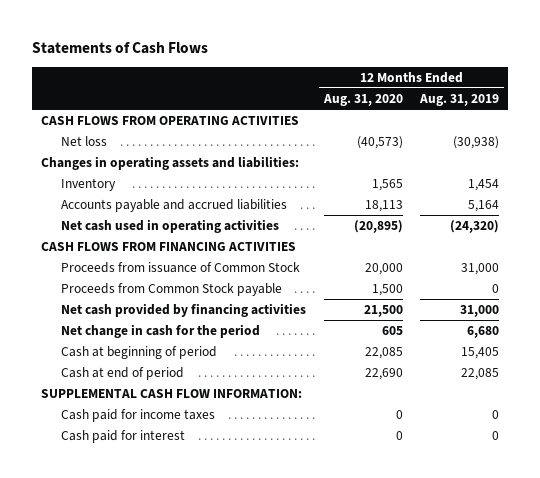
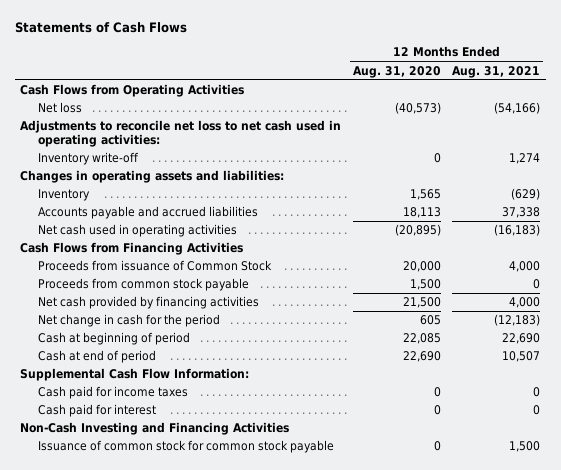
[419,93,500,106] Aug. 31, 2019 -> none
none -> [452,65,541,78] Aug. 31, 2021
[41,116,300,126] CASH FLOWS FROM OPERATING ACTIVITIES -> [20,84,245,98] Cash Flows from Operating Activities
none -> [20,120,342,148] Adjustments to reconcile net loss to net cash used in operating activities:
none -> [37,152,139,166] Inventory write-off
[41,242,297,252] CASH FLOWS FROM FINANCING ACTIVITIES -> [20,242,244,256] Cash Flows from Financing Activities
[61,283,283,297] Proceeds from Common Stock payable -> [37,278,249,292] Proceeds from common stock payable
[41,389,303,399] SUPPLEMENTAL CASH FLOW INFORMATION: -> [20,368,250,382] Supplemental Cash Flow Information:
none -> [20,422,290,436] Non-Cash Investing and Financing Activities
none -> [37,440,334,454] Issuance of common stock for common stock payable

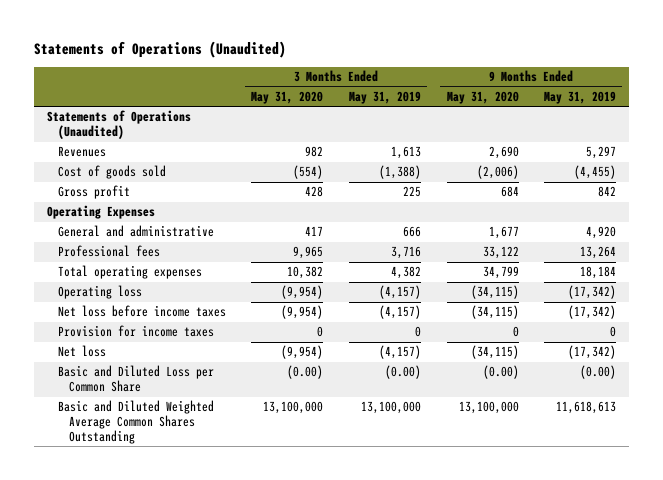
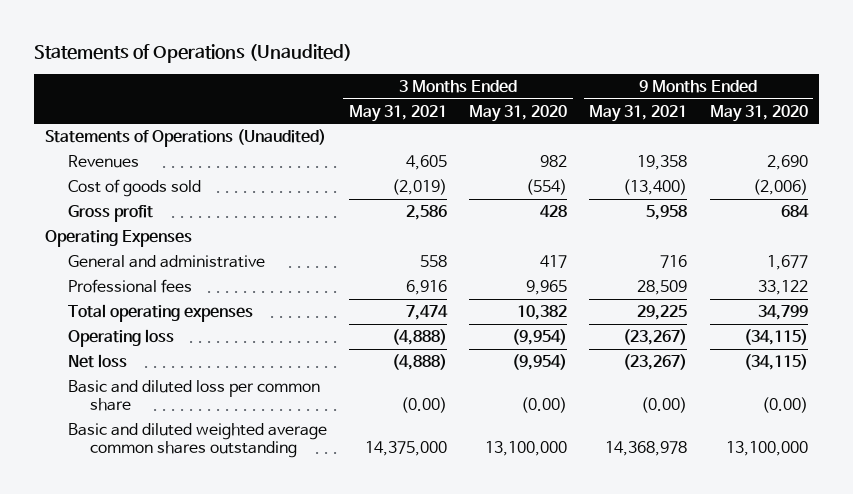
[348,90,421,104] May 31, 2019 -> none
[544,90,617,104] May 31, 2019 -> none
none -> [349,104,448,122] May 31, 2021
none -> [589,104,688,122] May 31, 2021
[57,305,226,318] Net loss before income taxes -> none
[57,325,214,338] Provision for income taxes -> none
[57,365,214,393] Basic and Diluted Loss per Common Share -> [67,379,320,412] Basic and diluted loss per common share
[57,400,214,445] Basic and Diluted Weighted Average Common Shares Outstanding -> [67,422,327,459] Basic and diluted weighted average common shares outstanding

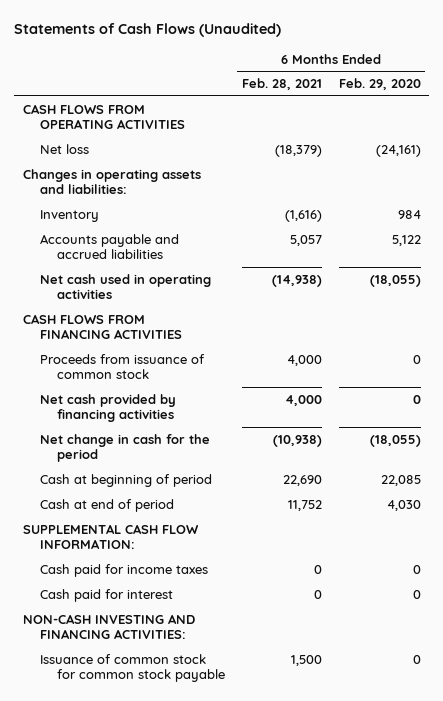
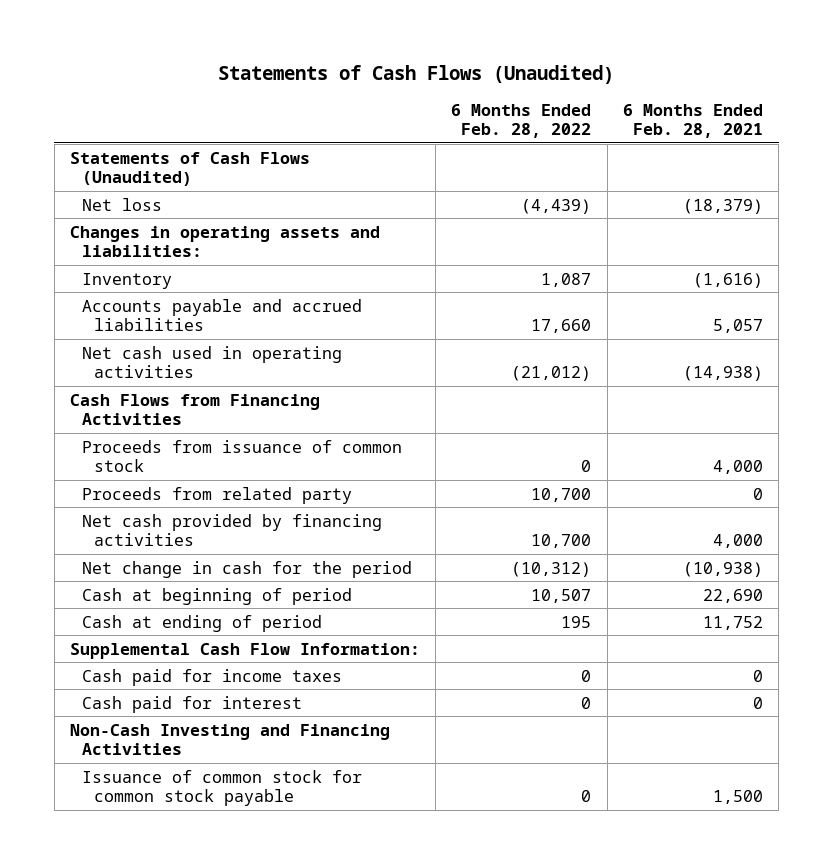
[338,78,421,91] Feb. 29, 2020 -> none
none -> [451,103,592,138] 6 Months Ended Feb. 28, 2022
[22,103,185,130] CASH FLOWS FROM OPERATING ACTIVITIES -> none
none -> [69,151,310,186] Statements of Cash Flows (Unaudited)
[22,313,182,340] CASH FLOWS FROM FINANCING ACTIVITIES -> [69,393,320,425] Cash Flows from Financing Activities
none -> [82,486,353,504] Proceeds from related party
[39,498,174,512] Cash at end of period -> [82,614,323,632] Cash at ending of period
[22,523,199,550] SUPPLEMENTAL CASH FLOW INFORMATION: -> [69,642,420,659] Supplemental Cash Flow Information:
[22,613,195,640] NON-CASH INVESTING AND FINANCING ACTIVITIES: -> [69,723,390,755] Non-Cash Investing and Financing Activities

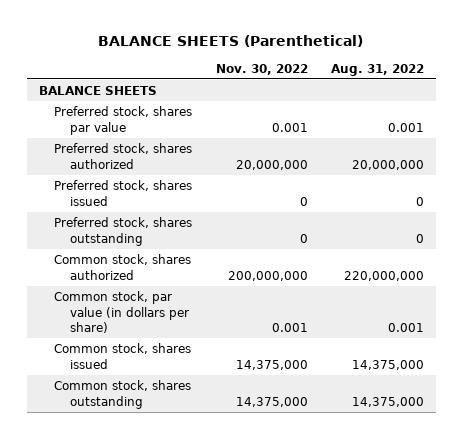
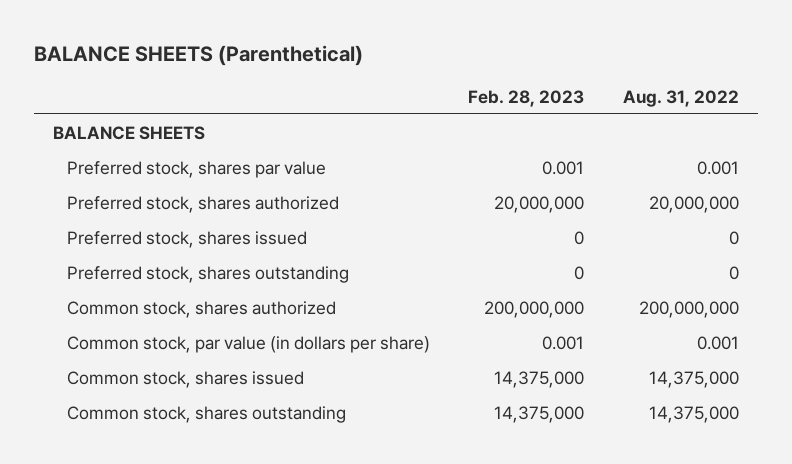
[215,63,308,75] Nov. 30, 2022 -> none
none -> [468,89,585,107] Feb. 28, 2023
[344,270,425,281] 220,000,000 -> [638,300,739,318] 200,000,000

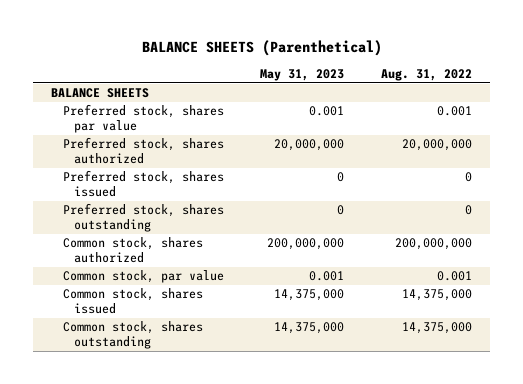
[468,89,585,107] Feb. 28, 2023 -> none
none -> [260,69,345,82] May 31, 2023
[67,335,431,353] Common stock, par value (in dollars per share) -> [62,270,224,284] Common stock, par value

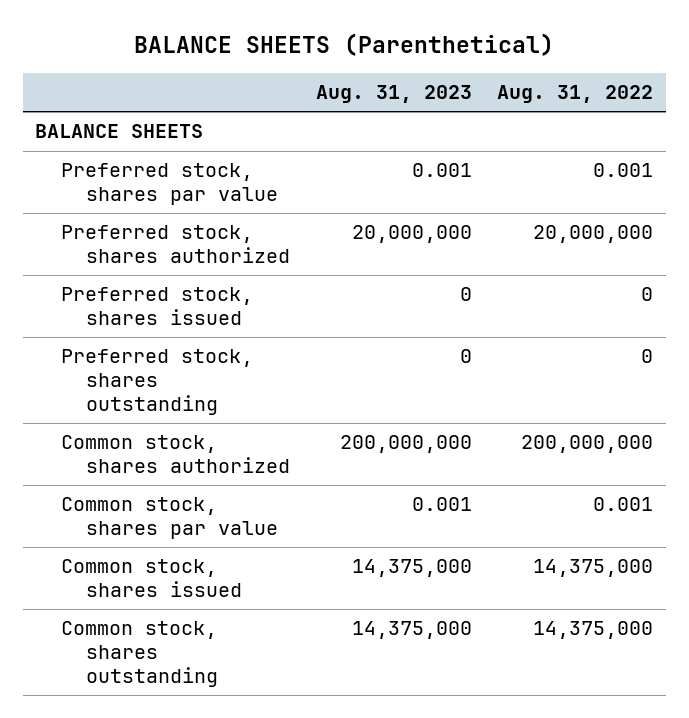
[260,69,345,82] May 31, 2023 -> none
none -> [315,85,472,104] Aug. 31, 2023
[62,270,224,284] Common stock, par value -> [60,497,278,540] Common stock, shares par value

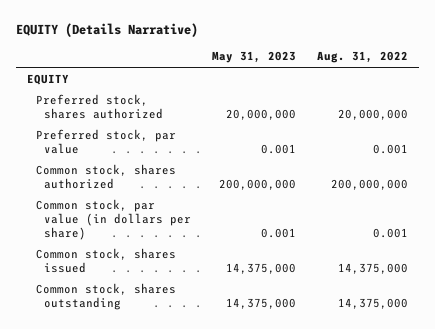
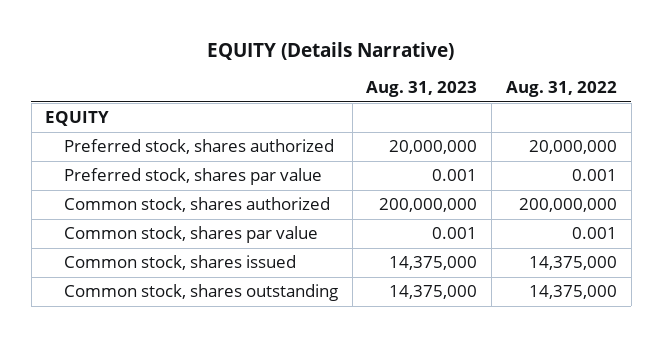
[212,51,297,64] May 31, 2023 -> none
none -> [366,81,478,98] Aug. 31, 2023
[35,128,176,154] Preferred stock, par value -> [63,168,322,186] Preferred stock, shares par value
[35,198,192,240] Common stock, par value (in dollars per share) -> [63,226,318,244] Common stock, shares par value

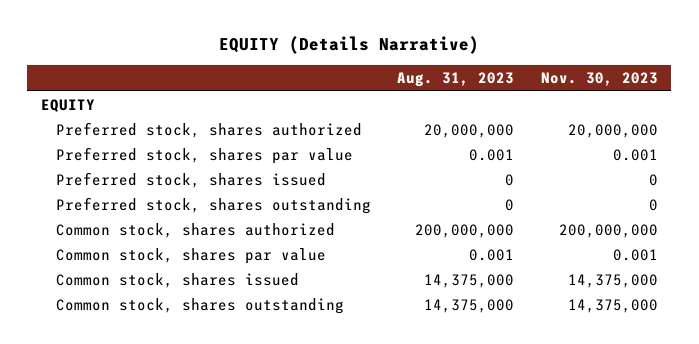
[505,81,617,98] Aug. 31, 2022 -> none
none -> [540,72,658,87] Nov. 30, 2023
none -> [55,171,326,188] Preferred stock, shares issued
none -> [55,196,371,214] Preferred stock, shares outstanding

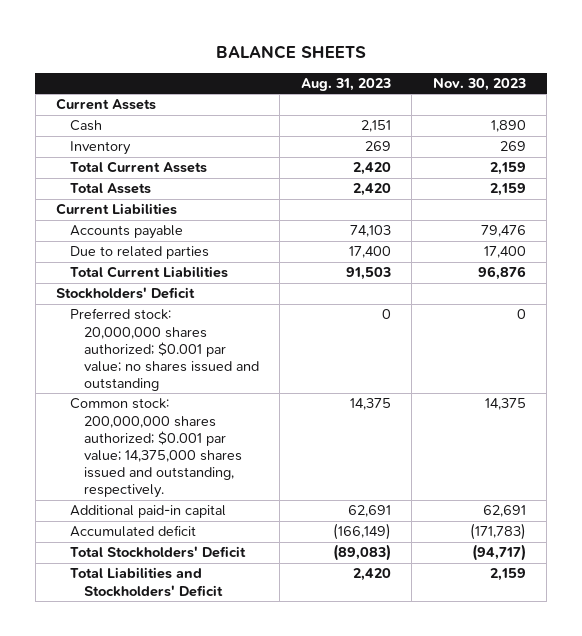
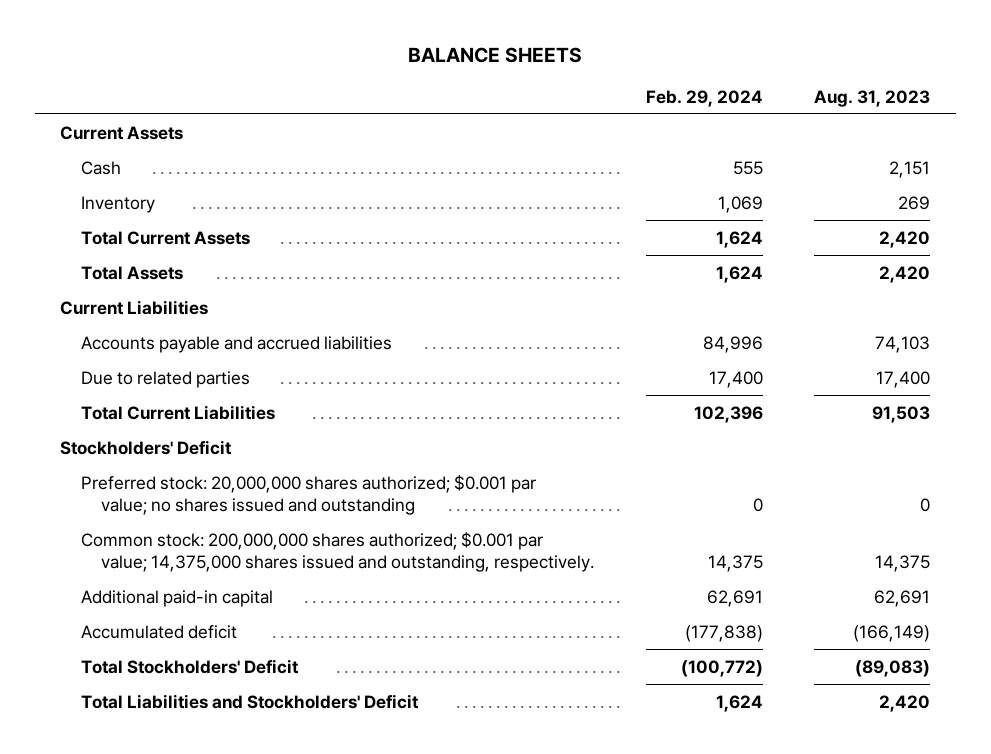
[432,78,526,92] Nov. 30, 2023 -> none
none -> [645,89,763,107] Feb. 29, 2024
[69,225,183,240] Accounts payable -> [80,335,392,353] Accounts payable and accrued liabilities

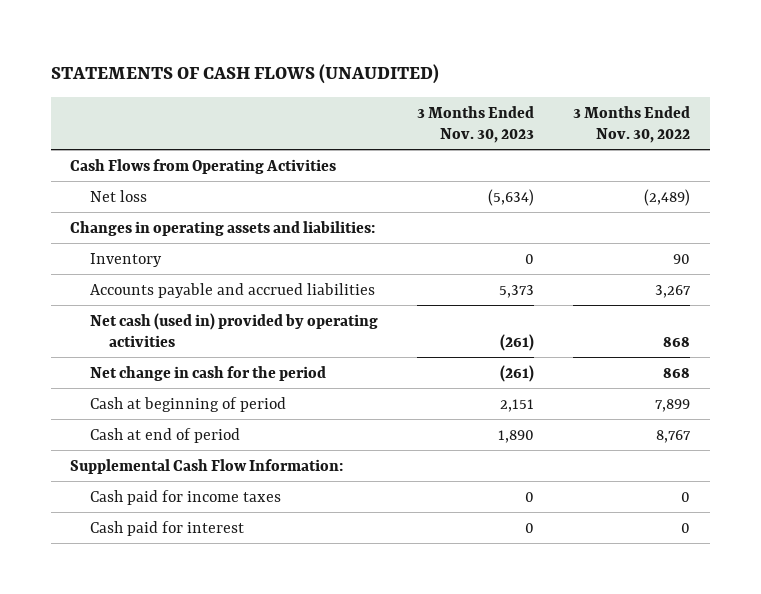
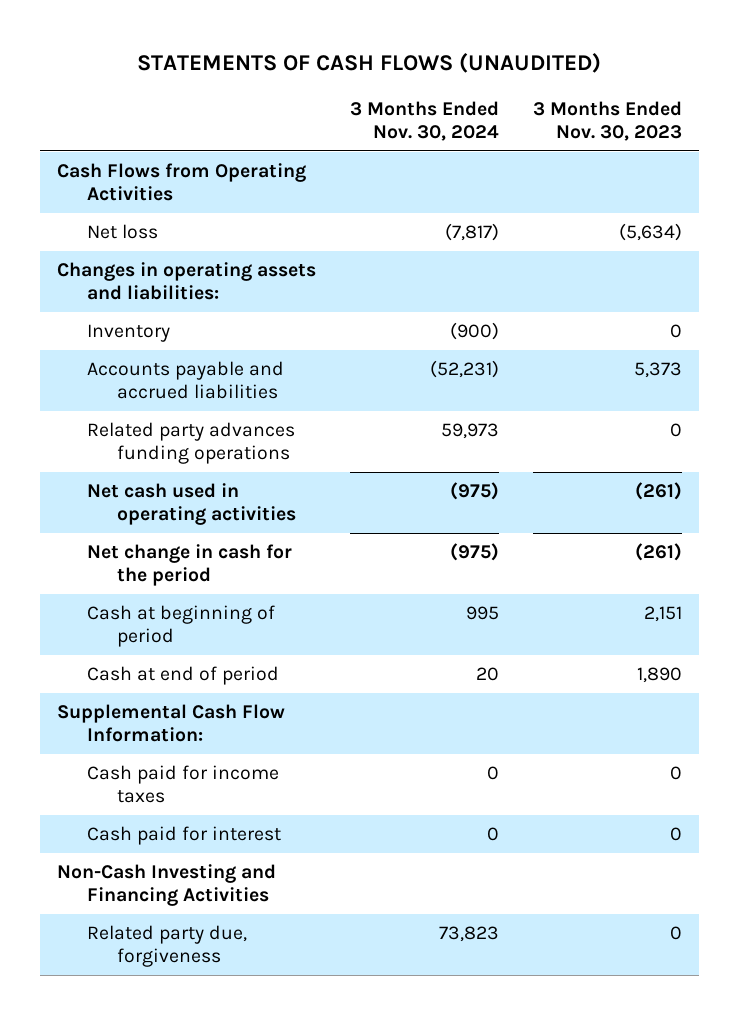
[573,105,691,143] 3 Months Ended Nov. 30, 2022 -> none
none -> [349,100,499,142] 3 Months Ended Nov. 30, 2024
none -> [86,421,295,465] Related party advances funding operations
[89,312,378,347] Net cash (used in) provided by operating activities -> [86,482,296,526] Net cash used in operating activities
none -> [56,863,276,907] Non-Cash Investing and Financing Activities
none -> [86,924,247,968] Related party due, forgiveness

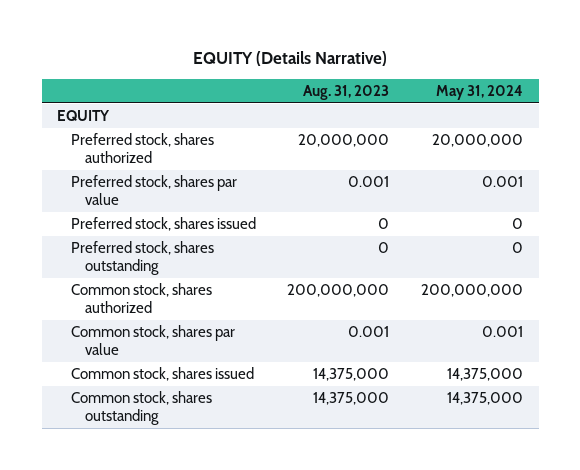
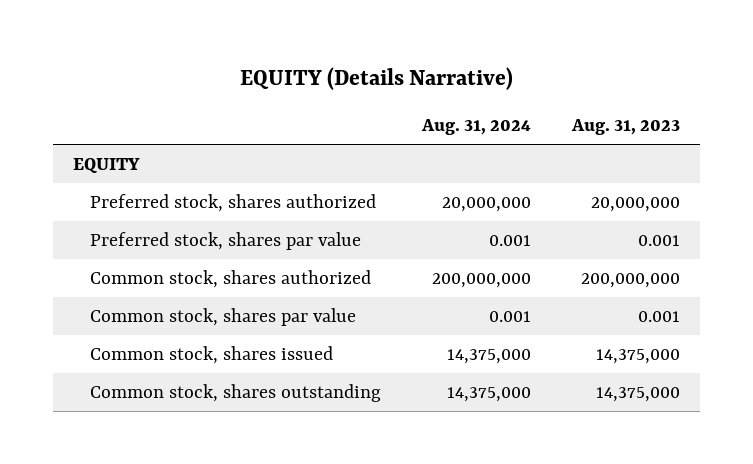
[435,85,523,101] May 31, 2024 -> none
none -> [420,119,531,136] Aug. 31, 2024
[70,217,256,232] Preferred stock, shares issued -> none
[70,241,214,276] Preferred stock, shares outstanding -> none

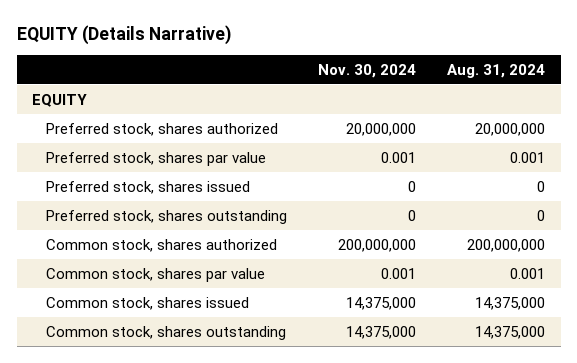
[570,119,680,136] Aug. 31, 2023 -> none
none -> [318,64,417,79] Nov. 30, 2024
none -> [46,180,251,194] Preferred stock, shares issued
none -> [46,209,288,224] Preferred stock, shares outstanding

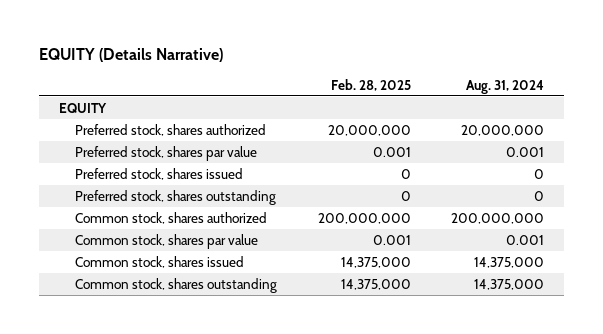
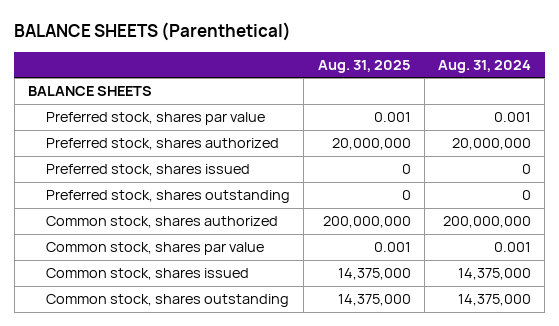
[38,47,223,62] EQUITY (Details Narrative) -> [14,22,292,42] BALANCE SHEETS (Parenthetical)
[330,78,411,91] Feb. 28, 2025 -> none
none -> [317,59,411,73] Aug. 31, 2025
[58,102,107,113] EQUITY -> none
none -> [28,86,153,97] BALANCE SHEETS
[75,123,267,136] Preferred stock, shares authorized -> [46,138,280,151] Preferred stock, shares authorized

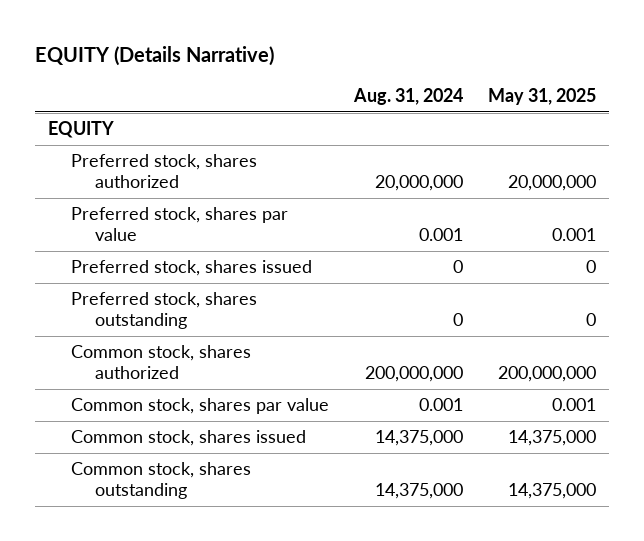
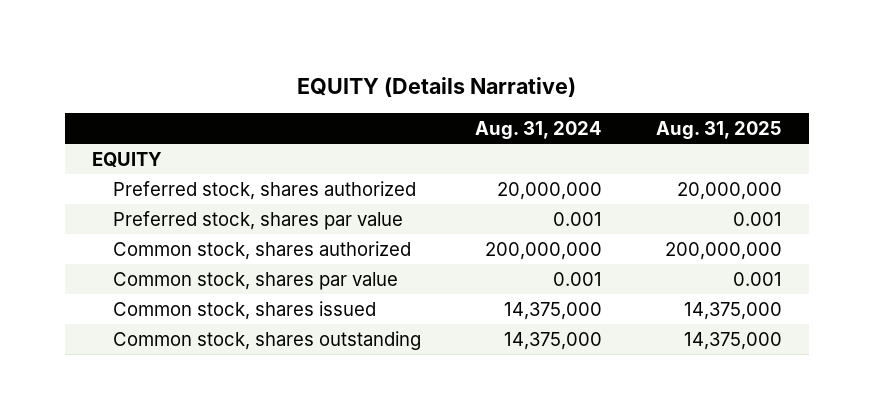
[488,87,597,105] May 31, 2025 -> none
none -> [655,120,782,139] Aug. 31, 2025
[71,260,313,277] Preferred stock, shares issued -> none
[71,292,258,330] Preferred stock, shares outstanding -> none

